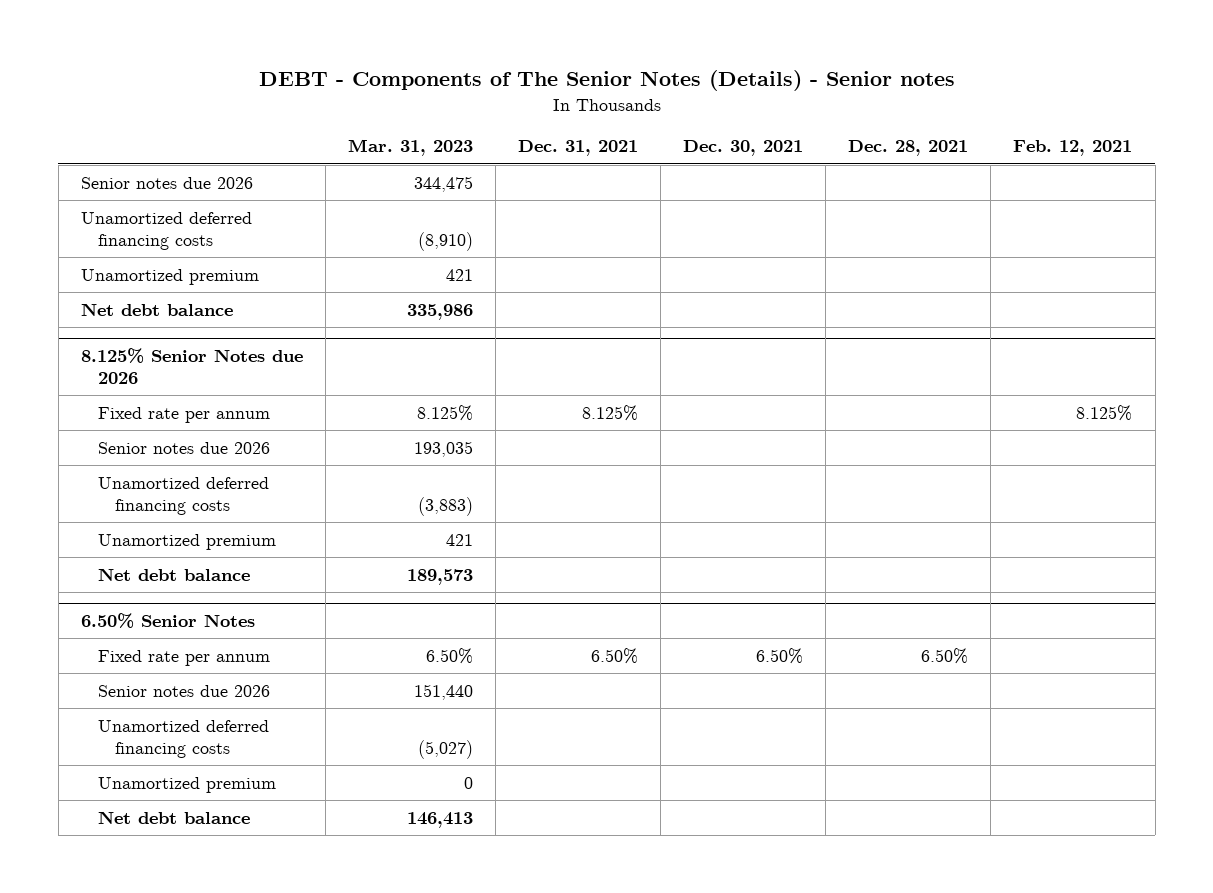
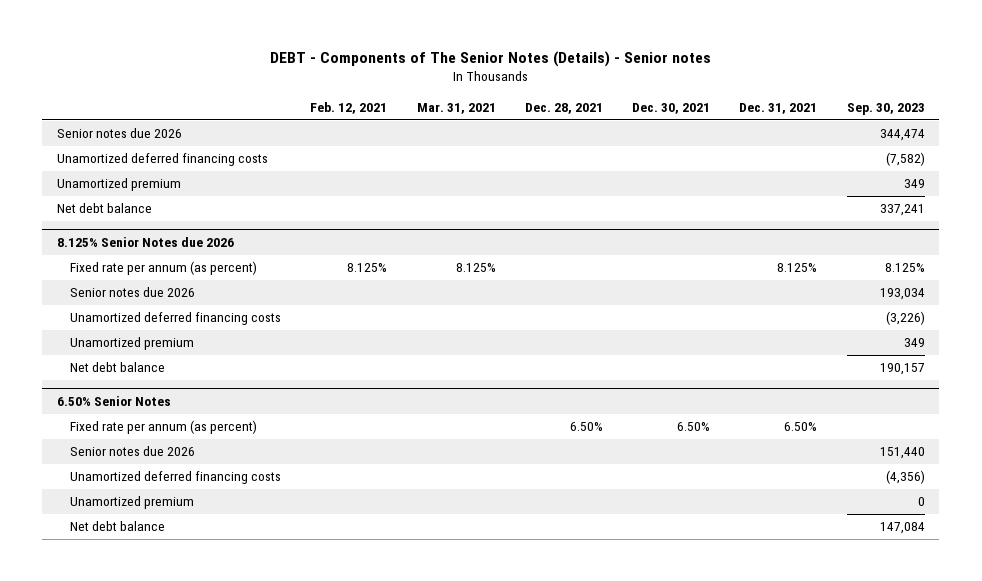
[347,139,473,157] Mar. 31, 2023 -> none
none -> [416,102,496,114] Mar. 31, 2021
none -> [846,102,925,115] Sep. 30, 2023
[98,406,271,423] Fixed rate per annum -> [70,261,258,276] Fixed rate per annum (as percent)
[98,649,271,666] Fixed rate per annum -> [70,420,258,435] Fixed rate per annum (as percent)

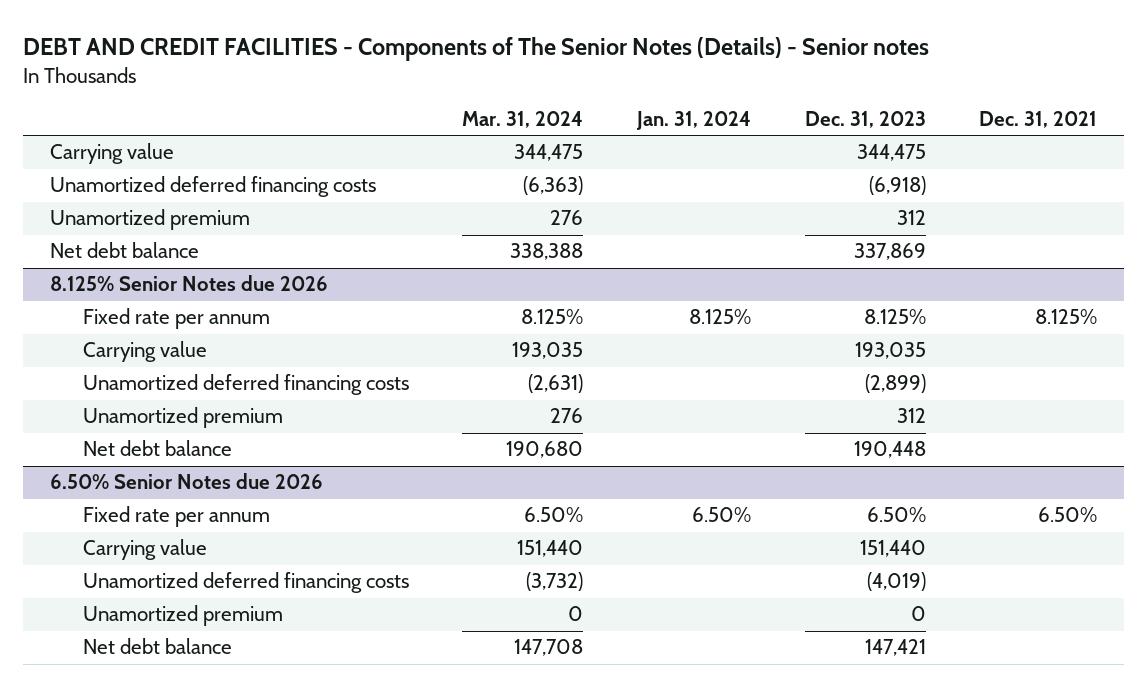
[269,50,711,67] DEBT - Components of The Senior Notes (Details) - Senior notes -> [23,36,930,61] DEBT AND CREDIT FACILITIES - Components of The Senior Notes (Details) - Senior notes
[310,101,388,114] Feb. 12, 2021 -> none
[416,102,496,114] Mar. 31, 2021 -> none
[524,102,603,114] Dec. 28, 2021 -> none
[632,102,711,114] Dec. 30, 2021 -> none
[846,102,925,115] Sep. 30, 2023 -> none
none -> [462,111,584,129] Mar. 31, 2024
none -> [636,111,752,131] Jan. 31, 2024
none -> [804,111,926,129] Dec. 31, 2023
[56,128,182,139] Senior notes due 2026 -> [50,143,175,165] Carrying value
[70,261,258,276] Fixed rate per annum (as percent) -> [82,308,270,330] Fixed rate per annum
[70,287,196,298] Senior notes due 2026 -> [82,341,207,363] Carrying value
[56,395,171,406] 6.50% Senior Notes -> [50,473,324,490] 6.50% Senior Notes due 2026
[70,420,258,435] Fixed rate per annum (as percent) -> [82,506,270,528] Fixed rate per annum
[70,446,196,457] Senior notes due 2026 -> [82,539,207,561] Carrying value

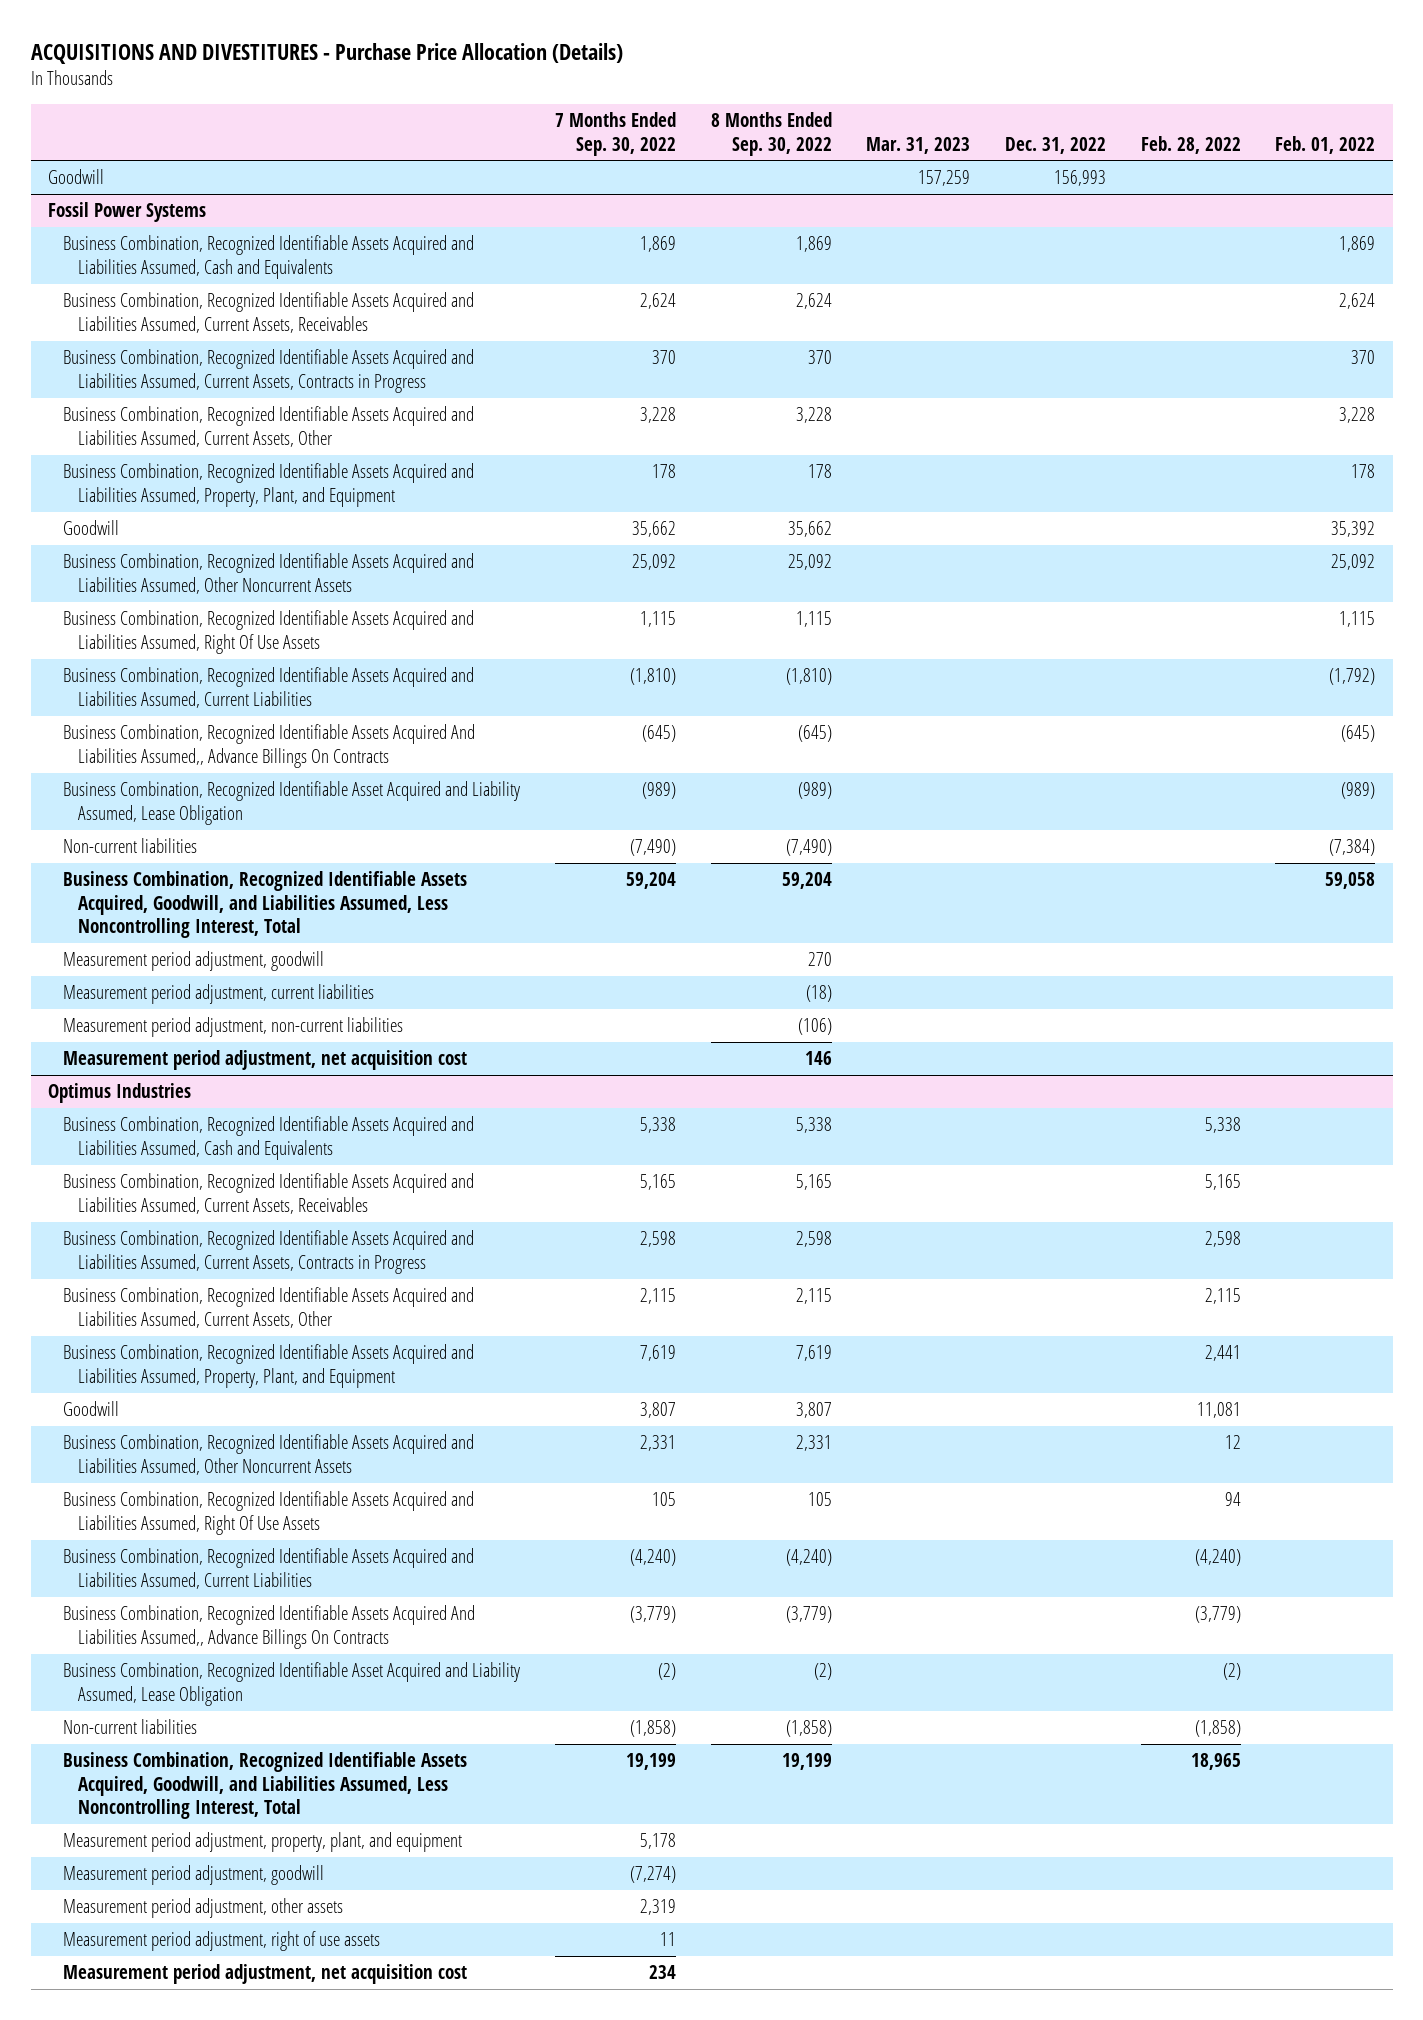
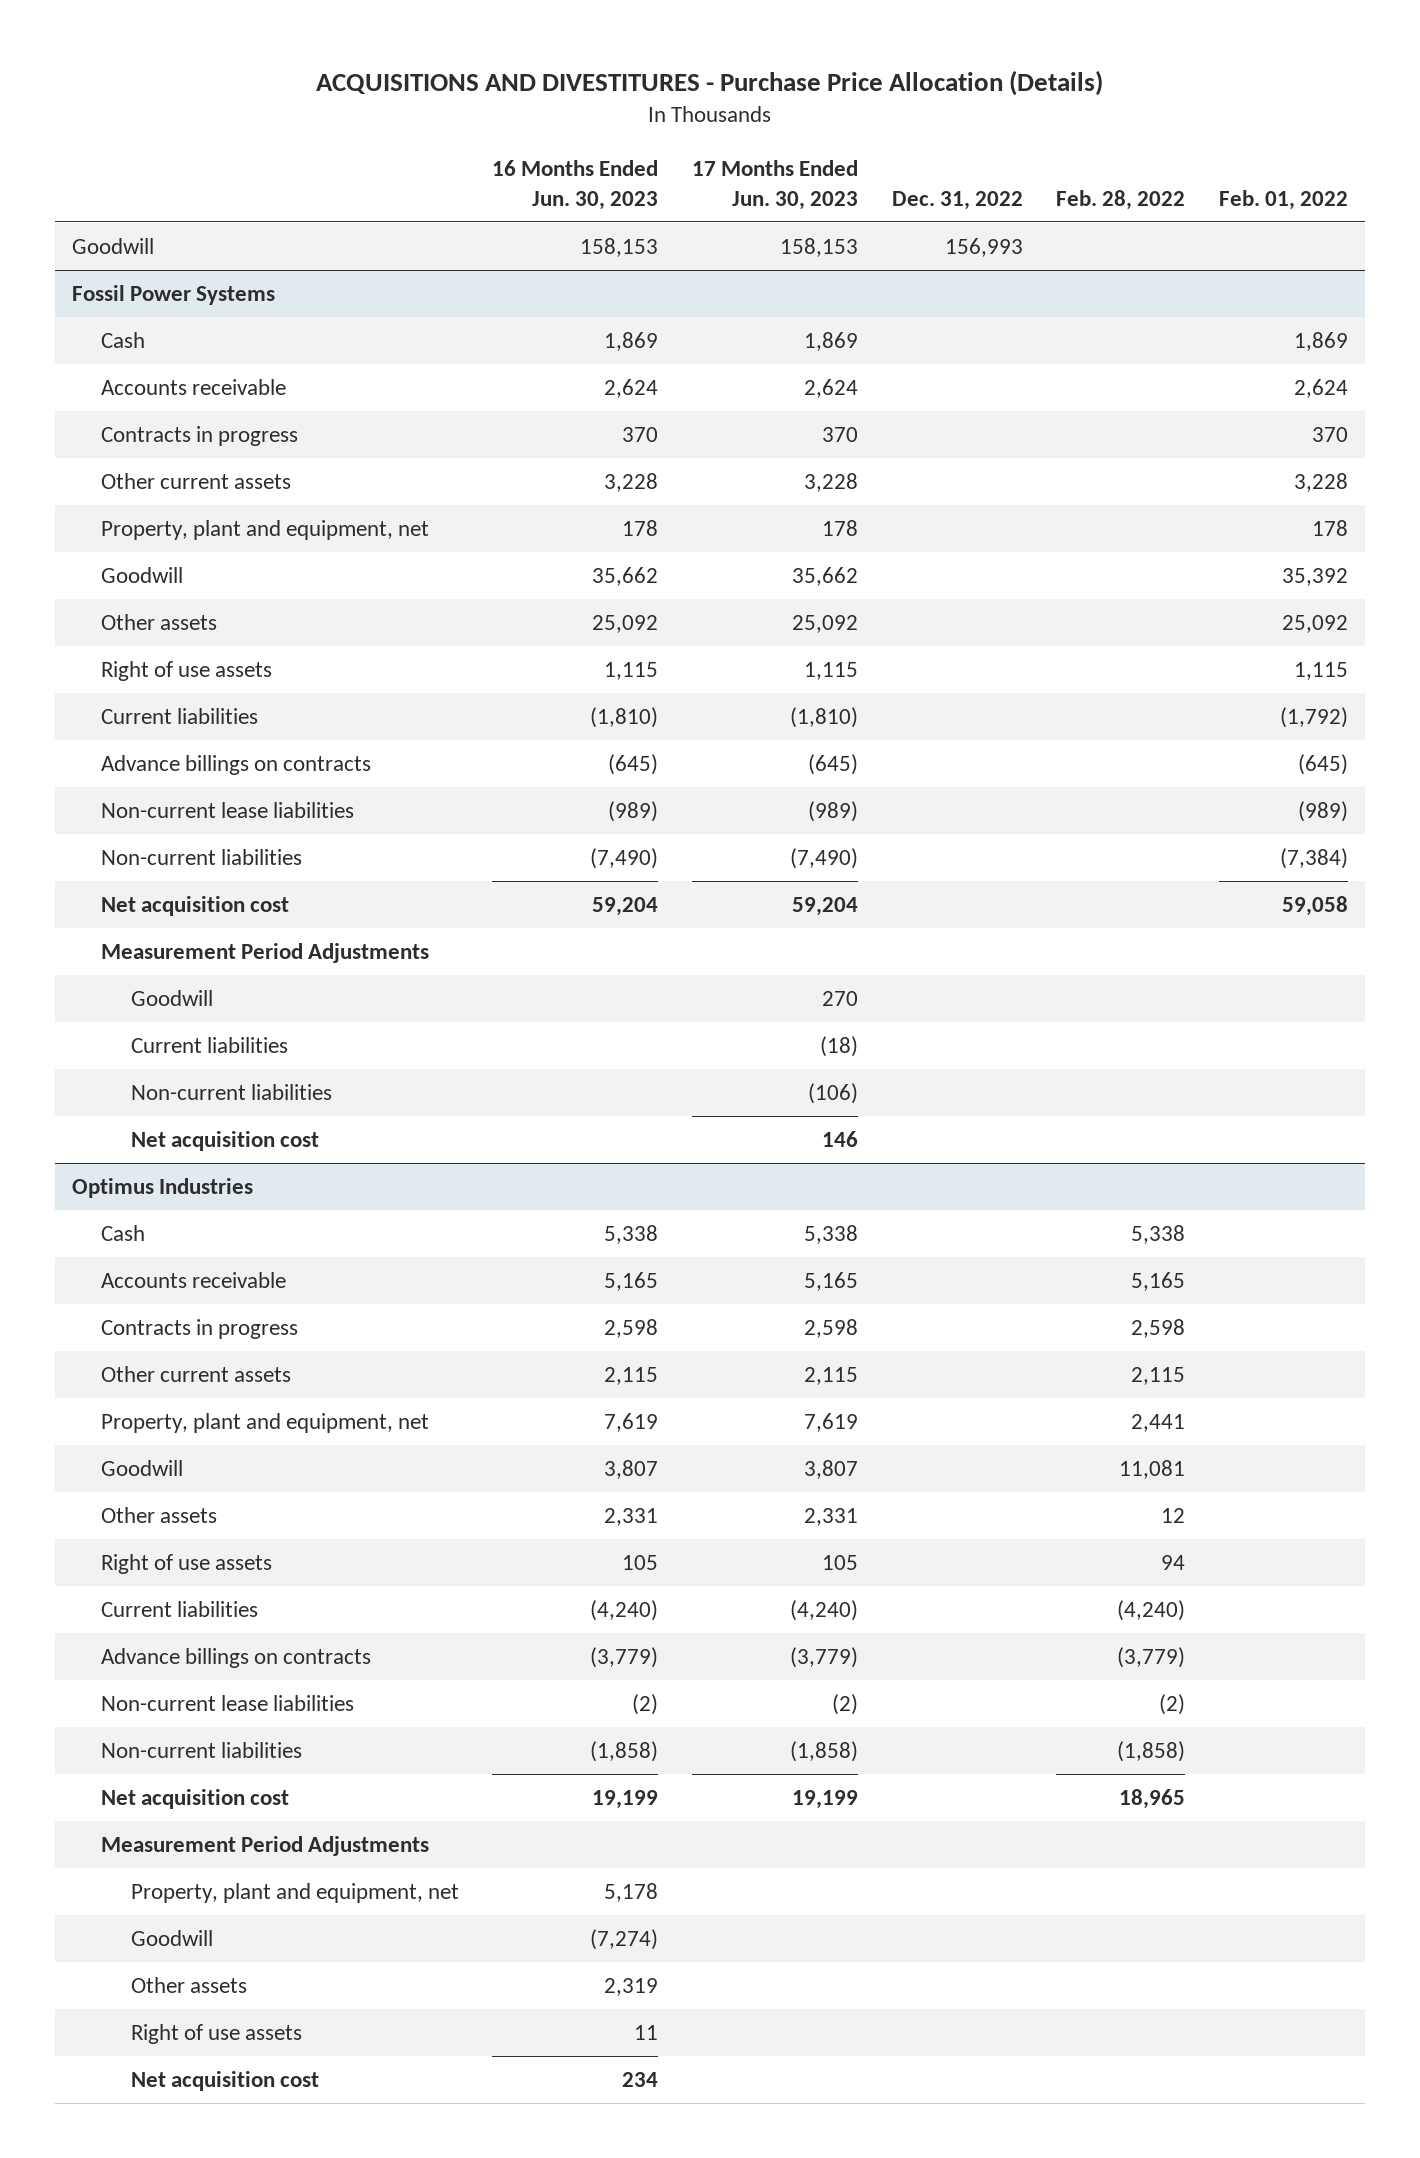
[554,111,676,156] 7 Months Ended Sep. 30, 2022 -> none
[710,111,832,156] 8 Months Ended Sep. 30, 2022 -> none
[866,136,971,154] Mar. 31, 2023 -> none
none -> [492,160,659,210] 16 Months Ended Jun. 30, 2023
none -> [691,160,858,210] 17 Months Ended Jun. 30, 2023
[63,235,475,279] Business Combination, Recognized Identifiable Assets Acquired and Liabilities Assumed, Cash and Equivalents -> [101,332,146,349] Cash
[63,292,475,333] Business Combination, Recognized Identifiable Assets Acquired and Liabilities Assumed, Current Assets, Receivables -> [101,379,287,396] Accounts receivable
[63,349,475,393] Business Combination, Recognized Identifiable Assets Acquired and Liabilities Assumed, Current Assets, Contracts in Progress -> [101,426,299,447] Contracts in progress
[63,406,475,447] Business Combination, Recognized Identifiable Assets Acquired and Liabilities Assumed, Current Assets, Other -> [101,473,292,490] Other current assets
[63,463,475,507] Business Combination, Recognized Identifiable Assets Acquired and Liabilities Assumed, Property, Plant, and Equipment -> [101,520,430,541] Property, plant and equipment, net
[63,553,475,594] Business Combination, Recognized Identifiable Assets Acquired and Liabilities Assumed, Other Noncurrent Assets -> [101,614,218,631] Other assets
[63,610,475,654] Business Combination, Recognized Identifiable Assets Acquired and Liabilities Assumed, Right Of Use Assets -> [101,661,273,682] Right of use assets
[63,667,475,708] Business Combination, Recognized Identifiable Assets Acquired and Liabilities Assumed, Current Liabilities -> [101,708,259,725] Current liabilities
[63,724,476,768] Business Combination, Recognized Identifiable Assets Acquired And Liabilities Assumed,, Advance Billings On Contracts -> [101,755,372,776] Advance billings on contracts
[63,781,521,825] Business Combination, Recognized Identifiable Asset Acquired and Liability Assumed, Lease Obligation -> [101,802,355,819] Non-current lease liabilities
[63,871,468,939] Business Combination, Recognized Identifiable Assets Acquired, Goodwill, and Liabilities Assumed, Less Noncontrolling Interest, Total -> [101,896,290,917] Net acquisition cost
none -> [101,943,430,964] Measurement Period Adjustments
[63,951,325,972] Measurement period adjustment, goodwill -> [130,990,213,1007] Goodwill
[63,984,375,1005] Measurement period adjustment, current liabilities -> [130,1037,288,1054] Current liabilities
[63,1017,404,1038] Measurement period adjustment, non-current liabilities -> [130,1084,332,1101] Non-current liabilities
[63,1050,468,1071] Measurement period adjustment, net acquisition cost -> [130,1131,319,1152] Net acquisition cost
[63,1116,475,1160] Business Combination, Recognized Identifiable Assets Acquired and Liabilities Assumed, Cash and Equivalents -> [101,1225,146,1242] Cash
[63,1173,475,1214] Business Combination, Recognized Identifiable Assets Acquired and Liabilities Assumed, Current Assets, Receivables -> [101,1272,287,1289] Accounts receivable
[63,1230,475,1274] Business Combination, Recognized Identifiable Assets Acquired and Liabilities Assumed, Current Assets, Contracts in Progress -> [101,1319,299,1340] Contracts in progress
[63,1287,475,1328] Business Combination, Recognized Identifiable Assets Acquired and Liabilities Assumed, Current Assets, Other -> [101,1366,292,1383] Other current assets
[63,1344,475,1388] Business Combination, Recognized Identifiable Assets Acquired and Liabilities Assumed, Property, Plant, and Equipment -> [101,1413,430,1434] Property, plant and equipment, net
[63,1434,475,1475] Business Combination, Recognized Identifiable Assets Acquired and Liabilities Assumed, Other Noncurrent Assets -> [101,1507,218,1524] Other assets
[63,1491,475,1535] Business Combination, Recognized Identifiable Assets Acquired and Liabilities Assumed, Right Of Use Assets -> [101,1554,273,1575] Right of use assets
[63,1548,475,1589] Business Combination, Recognized Identifiable Assets Acquired and Liabilities Assumed, Current Liabilities -> [101,1601,259,1618] Current liabilities
[63,1605,476,1649] Business Combination, Recognized Identifiable Assets Acquired And Liabilities Assumed,, Advance Billings On Contracts -> [101,1648,372,1669] Advance billings on contracts
[63,1662,521,1706] Business Combination, Recognized Identifiable Asset Acquired and Liability Assumed, Lease Obligation -> [101,1695,355,1712] Non-current lease liabilities
[63,1752,468,1820] Business Combination, Recognized Identifiable Assets Acquired, Goodwill, and Liabilities Assumed, Less Noncontrolling Interest, Total -> [101,1789,290,1810] Net acquisition cost
none -> [101,1836,430,1857] Measurement Period Adjustments
[63,1832,463,1853] Measurement period adjustment, property, plant, and equipment -> [130,1883,459,1904] Property, plant and equipment, net
[63,1865,325,1886] Measurement period adjustment, goodwill -> [130,1930,213,1947] Goodwill
[63,1898,344,1919] Measurement period adjustment, other assets -> [130,1977,247,1994] Other assets
[63,1931,381,1952] Measurement period adjustment, right of use assets -> [130,2024,302,2045] Right of use assets
[63,1964,468,1985] Measurement period adjustment, net acquisition cost -> [130,2071,319,2092] Net acquisition cost

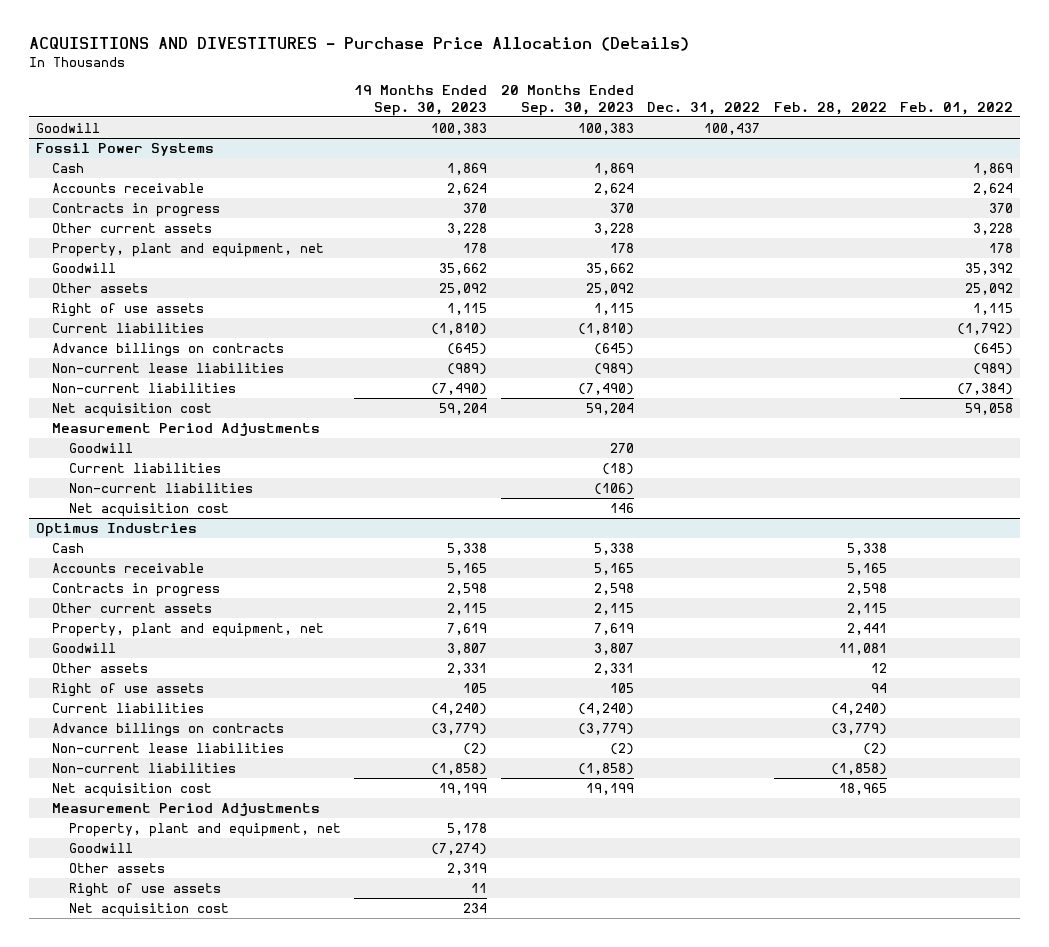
[492,160,659,210] 16 Months Ended Jun. 30, 2023 -> none
[691,160,858,210] 17 Months Ended Jun. 30, 2023 -> none
none -> [354,85,488,116] 19 Months Ended Sep. 30, 2023
none -> [500,85,634,116] 20 Months Ended Sep. 30, 2023
[944,238,1023,258] 156,993 -> [704,123,761,136] 100,437

